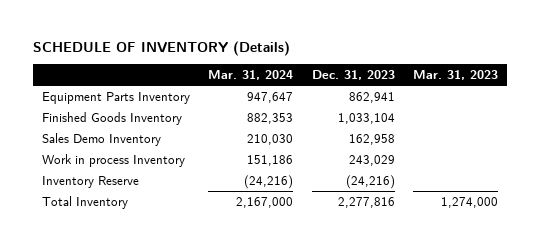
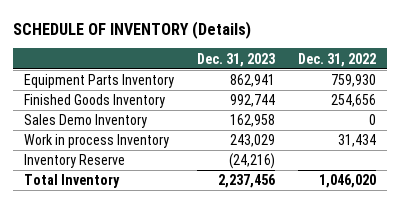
[208,70,294,81] Mar. 31, 2024 -> none
[413,70,499,81] Mar. 31, 2023 -> none
none -> [298,52,377,67] Dec. 31, 2022
[337,112,395,124] 1,033,104 -> [230,94,276,108] 992,744
[337,196,395,208] 2,277,816 -> [218,174,276,189] 2,237,456

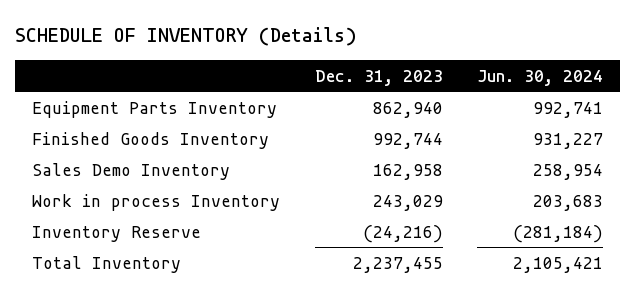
[298,52,377,67] Dec. 31, 2022 -> none
none -> [476,69,603,86] Jun. 30, 2024
[230,74,276,88] 862,941 -> [372,101,443,118] 862,940
[218,174,276,189] 2,237,456 -> [352,256,443,273] 2,237,455

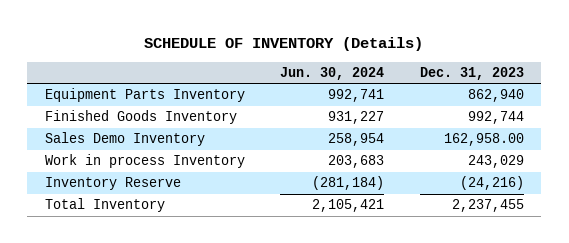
[372,163,443,180] 162,958 -> [443,133,524,147] 162,958.00

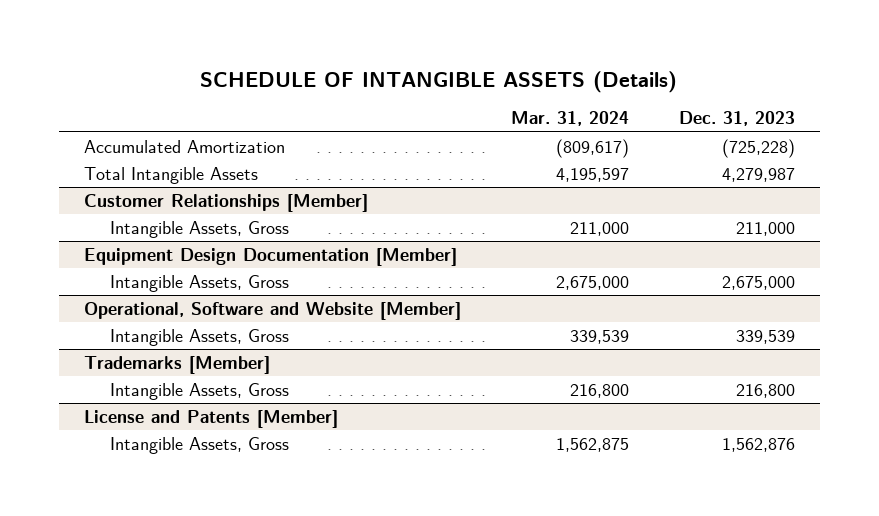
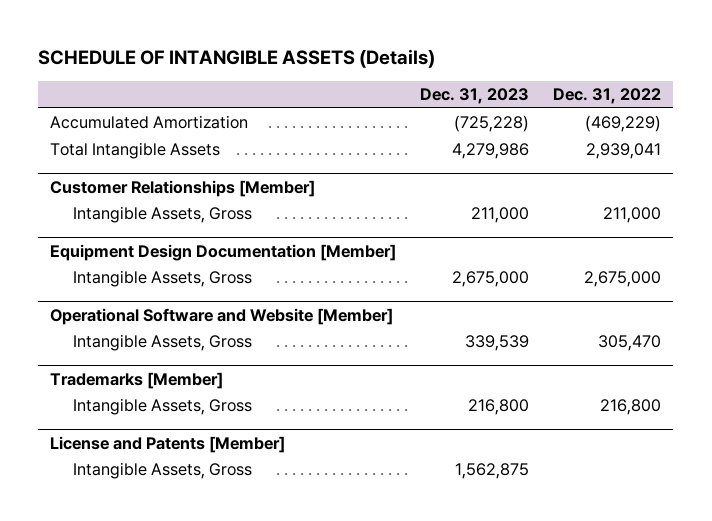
[510,111,629,127] Mar. 31, 2024 -> none
none -> [553,88,662,105] Dec. 31, 2022
[721,167,795,182] 4,279,987 -> [452,143,530,160] 4,279,986
[83,301,461,320] Operational, Software and Website [Member] -> [50,307,394,325] Operational Software and Website [Member]
[721,437,795,452] 1,562,876 -> [455,463,530,480] 1,562,875

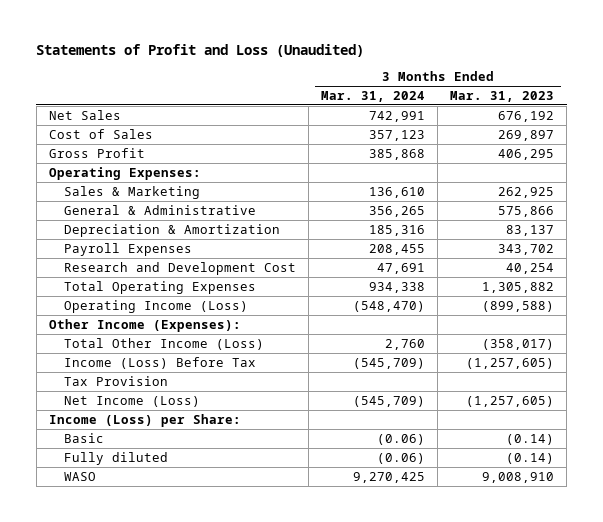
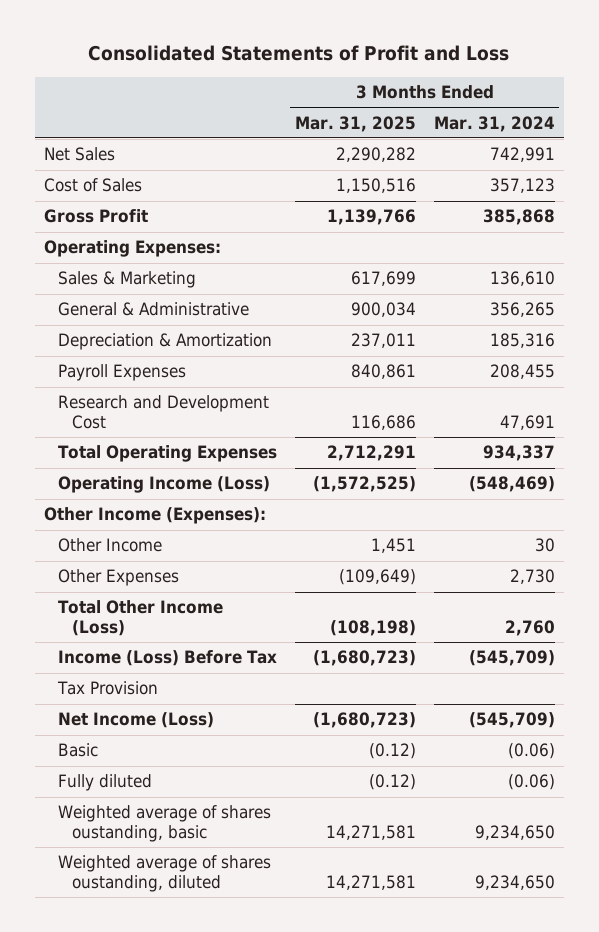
[36,44,365,58] Statements of Profit and Loss (Unaudited) -> [88,45,510,62] Consolidated Statements of Profit and Loss
[450,90,555,102] Mar. 31, 2023 -> none
none -> [294,115,416,132] Mar. 31, 2025
[369,281,426,293] 934,338 -> [482,445,555,462] 934,337
[353,300,426,312] (548,470) -> [468,476,555,493] (548,469)
none -> [57,538,162,553] Other Income
none -> [57,569,179,587] Other Expenses
[48,413,241,427] Income (Loss) per Share: -> none
[64,471,97,481] WASO -> none
none -> [57,805,271,842] Weighted average of shares oustanding, basic
none -> [57,855,271,892] Weighted average of shares oustanding, diluted

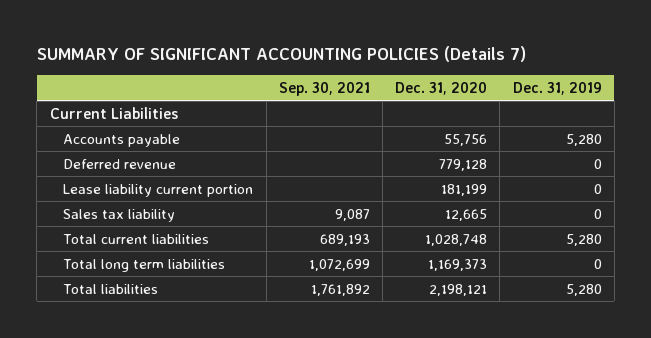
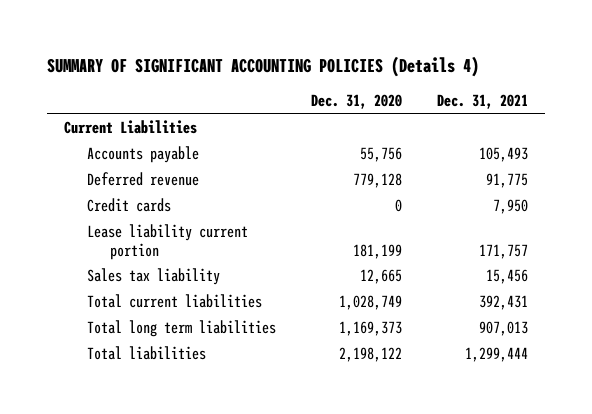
[36,46,526,63] SUMMARY OF SIGNIFICANT ACCOUNTING POLICIES (Details 7) -> [46,55,479,77] SUMMARY OF SIGNIFICANT ACCOUNTING POLICIES (Details 4)
[278,81,370,96] Sep. 30, 2021 -> none
[512,81,602,95] Dec. 31, 2019 -> none
none -> [436,94,528,110] Dec. 31, 2021
none -> [87,198,172,213] Credit cards
[425,233,488,246] 1,028,748 -> [338,295,402,311] 1,028,749
[429,283,488,296] 2,198,121 -> [338,347,402,363] 2,198,122

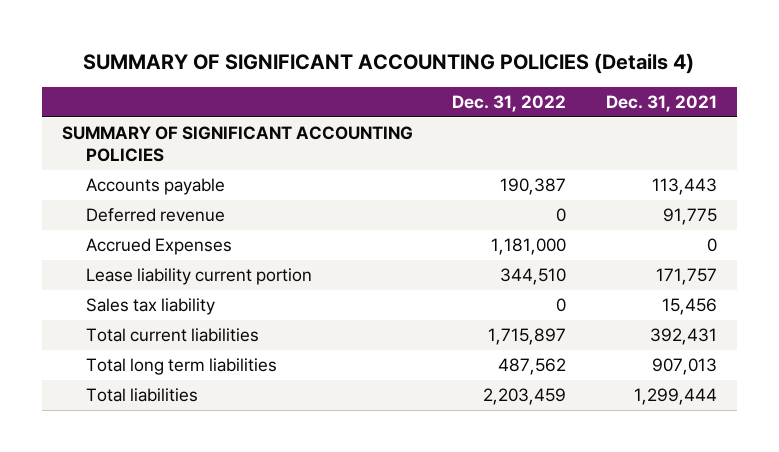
[310,94,402,110] Dec. 31, 2020 -> none
none -> [452,95,567,113] Dec. 31, 2022
[64,120,198,135] Current Liabilities -> none
none -> [61,126,413,163] SUMMARY OF SIGNIFICANT ACCOUNTING POLICIES
[478,147,528,163] 105,493 -> [652,178,718,196] 113,443
[87,198,172,213] Credit cards -> none
none -> [86,238,233,256] Accrued Expenses

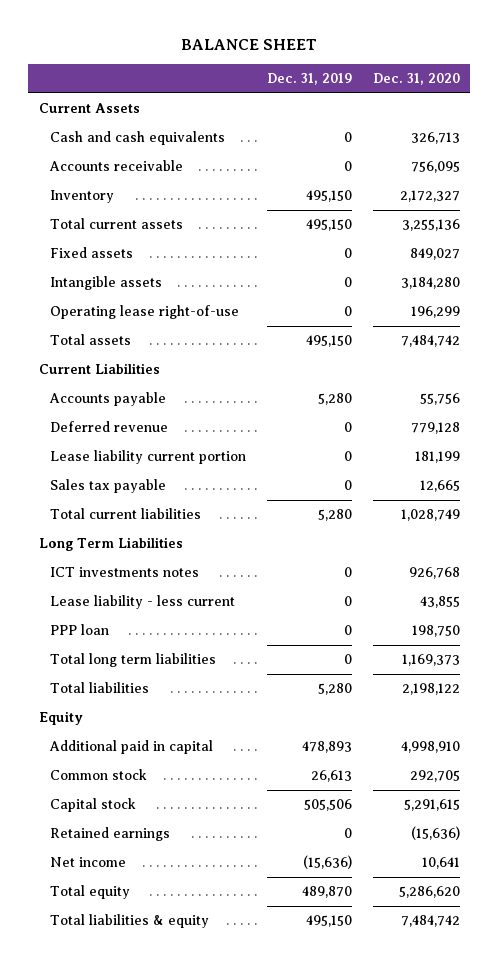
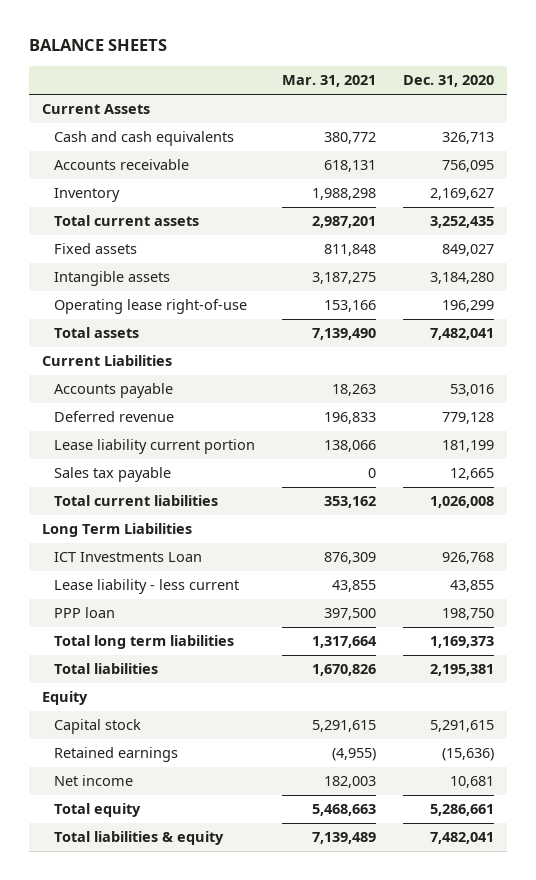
[181,39,318,51] BALANCE SHEET -> [28,39,167,52] BALANCE SHEETS
[267,73,353,86] Dec. 31, 2019 -> none
none -> [282,75,377,88] Mar. 31, 2021
[400,190,461,203] 2,172,327 -> [429,188,494,201] 2,169,627
[402,219,461,232] 3,255,136 -> [429,216,494,229] 3,252,435
[401,335,461,348] 7,484,742 -> [429,328,494,341] 7,482,041
[420,393,461,406] 55,756 -> [449,384,494,397] 53,016
[401,509,461,522] 1,028,749 -> [429,496,494,509] 1,026,008
[50,567,200,578] ICT investments notes -> [54,552,203,563] ICT Investments Loan
[402,683,461,696] 2,198,122 -> [429,664,494,677] 2,195,381
[49,740,214,755] Additional paid in capital -> none
[50,769,148,781] Common stock -> none
[422,857,461,870] 10,641 -> [449,776,494,789] 10,681
[399,886,461,899] 5,286,620 -> [429,804,494,817] 5,286,661
[401,915,461,928] 7,484,742 -> [429,832,494,845] 7,482,041

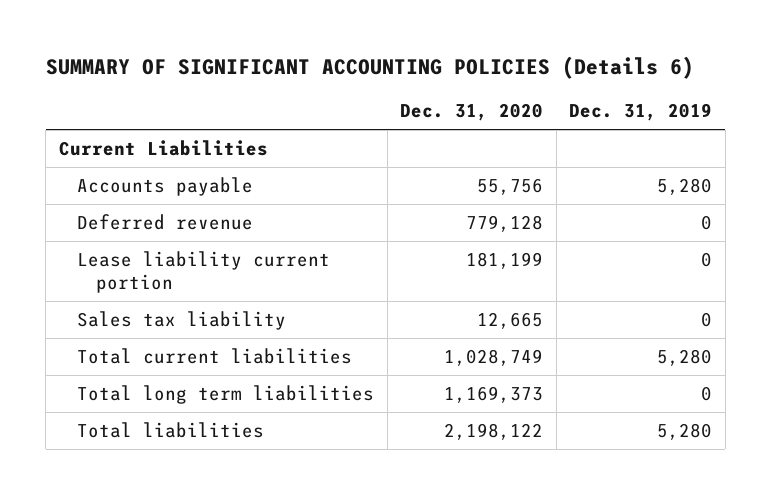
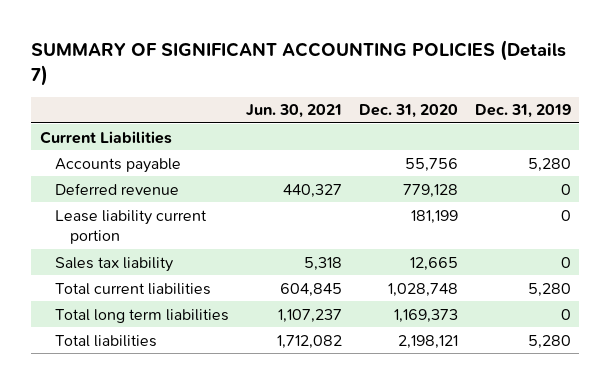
[45,56,694,80] SUMMARY OF SIGNIFICANT ACCOUNTING POLICIES (Details 6) -> [31,40,567,86] SUMMARY OF SIGNIFICANT ACCOUNTING POLICIES (Details 7)
none -> [245,104,342,119] Jun. 30, 2021
[444,348,544,366] 1,028,749 -> [387,282,458,297] 1,028,748
[444,422,544,440] 2,198,122 -> [397,334,458,349] 2,198,121

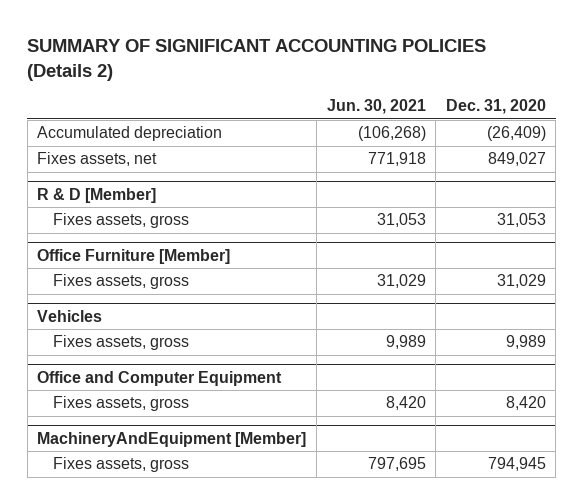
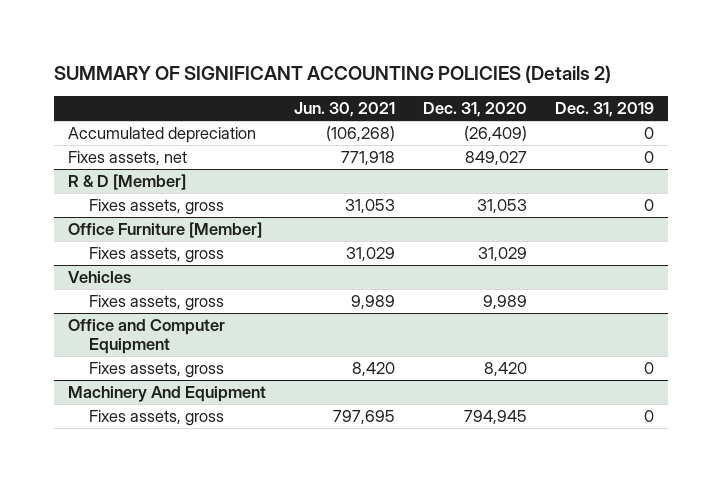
none -> [555,102,655,118] Dec. 31, 2019
[37,431,307,447] MachineryAndEquipment [Member] -> [68,386,267,403] Machinery And Equipment

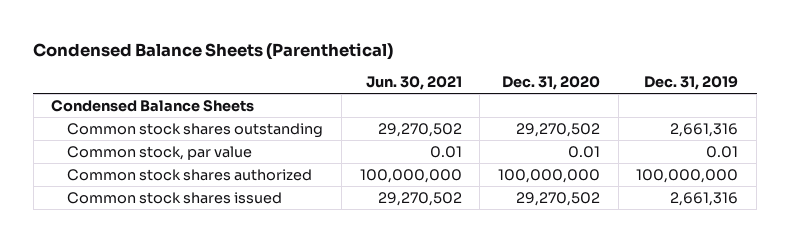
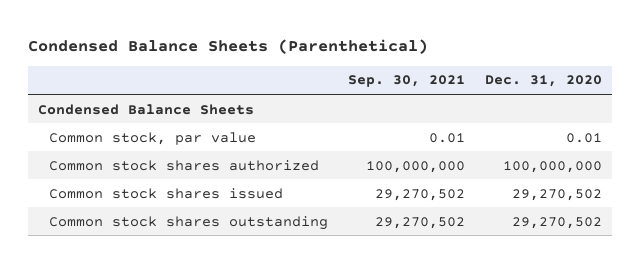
[365,76,462,91] Jun. 30, 2021 -> none
[644,76,739,91] Dec. 31, 2019 -> none
none -> [347,75,465,88] Sep. 30, 2021
[67,122,324,138] Common stock shares outstanding -> [48,215,328,230] Common stock shares outstanding

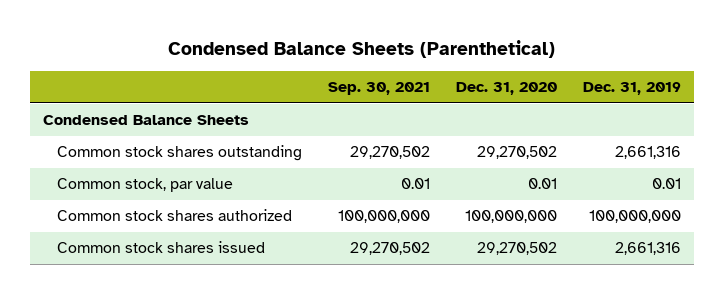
none -> [583,82,682,96] Dec. 31, 2019
[48,215,328,230] Common stock shares outstanding -> [56,145,302,162] Common stock shares outstanding

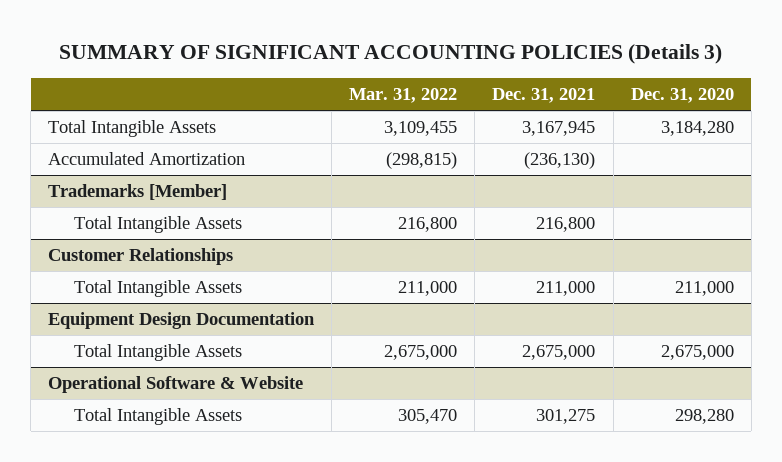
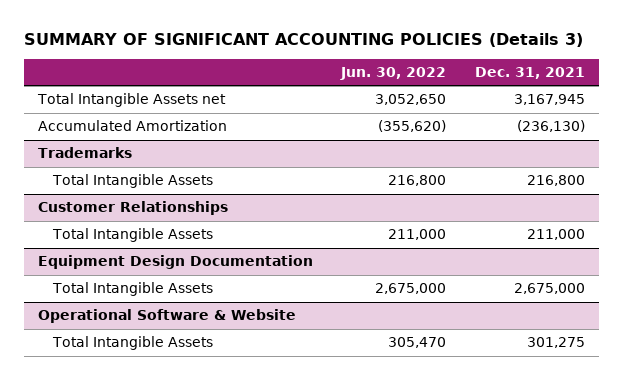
[349,88,458,104] Mar. 31, 2022 -> none
[630,88,734,104] Dec. 31, 2020 -> none
none -> [340,66,447,80] Jun. 30, 2022
[48,120,217,138] Total Intangible Assets -> [36,93,226,108] Total Intangible Assets net
[48,184,228,201] Trademarks [Member] -> [37,147,132,159] Trademarks

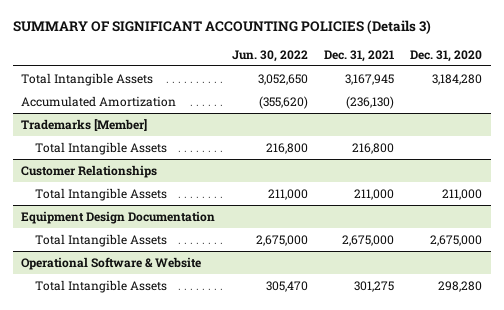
none -> [410,49,483,62] Dec. 31, 2020
[36,93,226,108] Total Intangible Assets net -> [21,72,154,86] Total Intangible Assets
[37,147,132,159] Trademarks -> [21,118,148,131] Trademarks [Member]

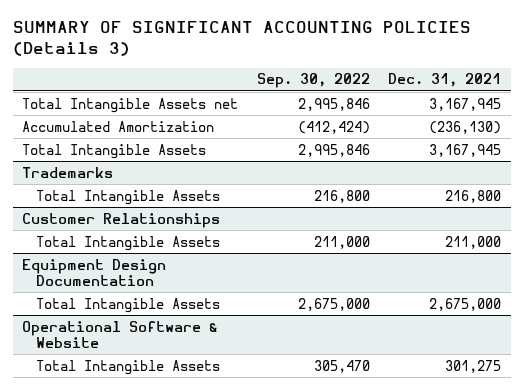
[231,49,308,62] Jun. 30, 2022 -> none
[410,49,483,62] Dec. 31, 2020 -> none
none -> [256,73,370,89] Sep. 30, 2022
none -> [21,97,238,113] Total Intangible Assets net
[21,72,154,86] Total Intangible Assets -> [21,143,206,159] Total Intangible Assets
[21,118,148,131] Trademarks [Member] -> [21,166,113,178] Trademarks

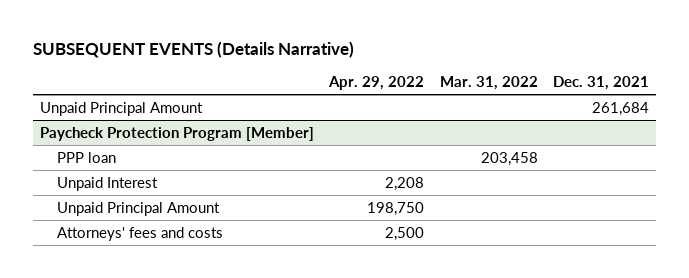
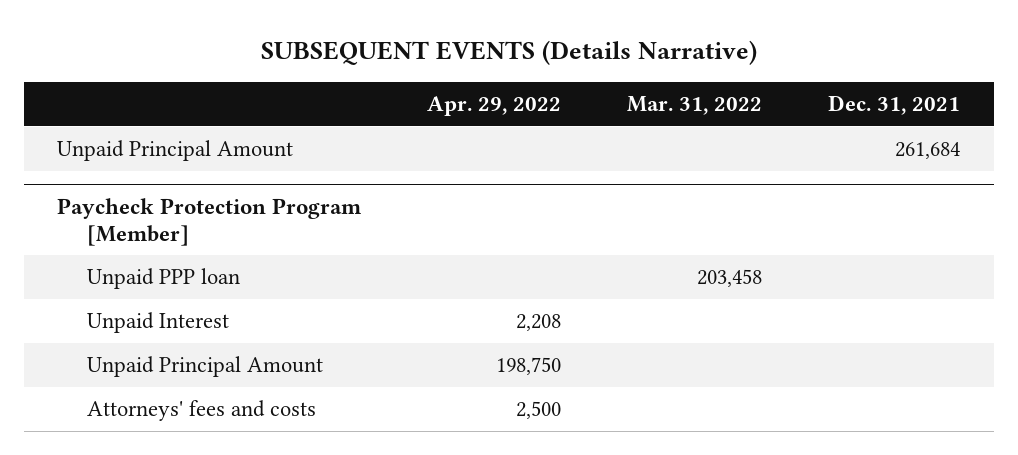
[57,151,117,163] PPP loan -> [86,268,240,290] Unpaid PPP loan

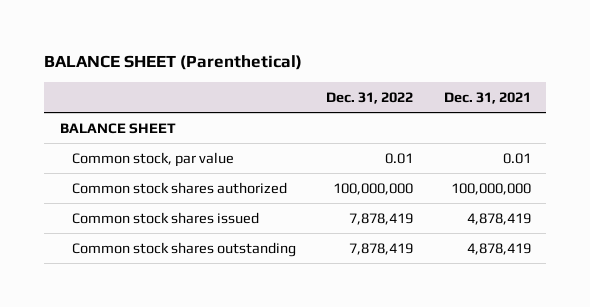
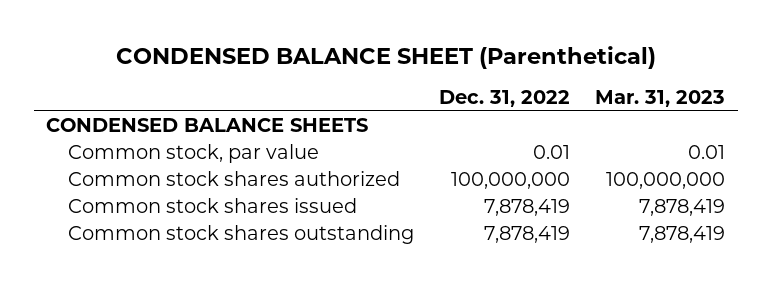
[44,55,303,71] BALANCE SHEET (Parenthetical) -> [115,45,656,69] CONDENSED BALANCE SHEET (Parenthetical)
[443,91,531,104] Dec. 31, 2021 -> none
none -> [595,89,726,107] Mar. 31, 2023
[59,122,176,134] BALANCE SHEET -> [46,118,369,133] CONDENSED BALANCE SHEETS

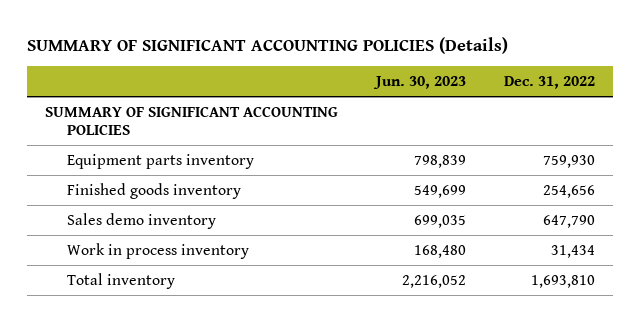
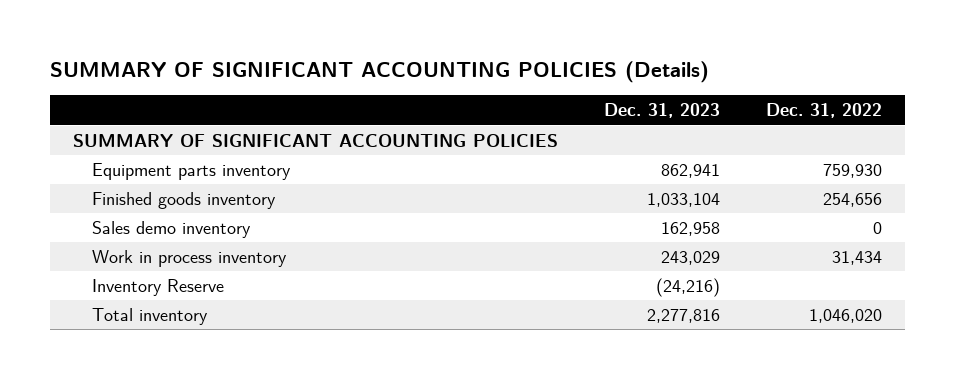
[372,76,466,90] Jun. 30, 2023 -> none
none -> [603,103,720,119] Dec. 31, 2023
[542,214,595,228] 647,790 -> [873,221,883,234] 0
none -> [91,278,224,296] Inventory Reserve
[530,274,595,288] 1,693,810 -> [809,308,883,323] 1,046,020

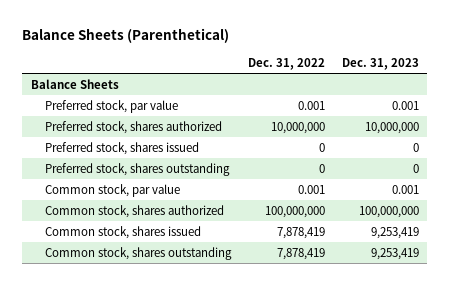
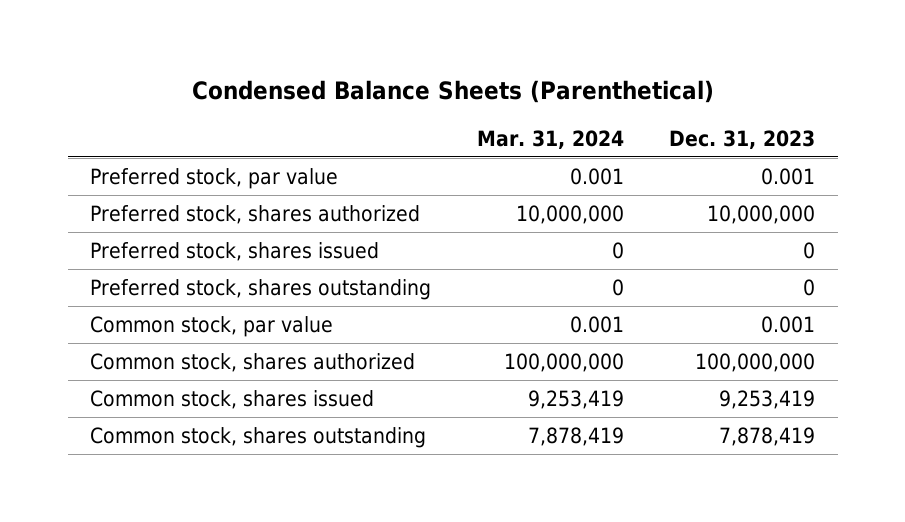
[22,28,230,44] Balance Sheets (Parenthetical) -> [191,80,714,104] Condensed Balance Sheets (Parenthetical)
[247,57,325,70] Dec. 31, 2022 -> none
none -> [476,129,624,149] Mar. 31, 2024
[30,78,119,89] Balance Sheets -> none
[370,247,419,260] 9,253,419 -> [718,427,815,447] 7,878,419

